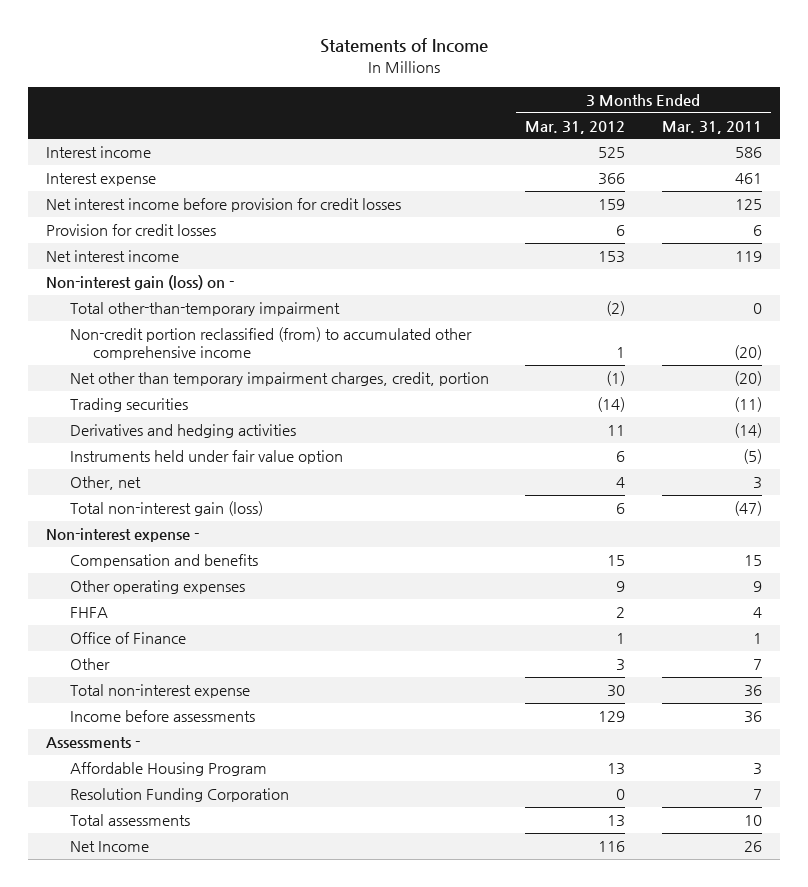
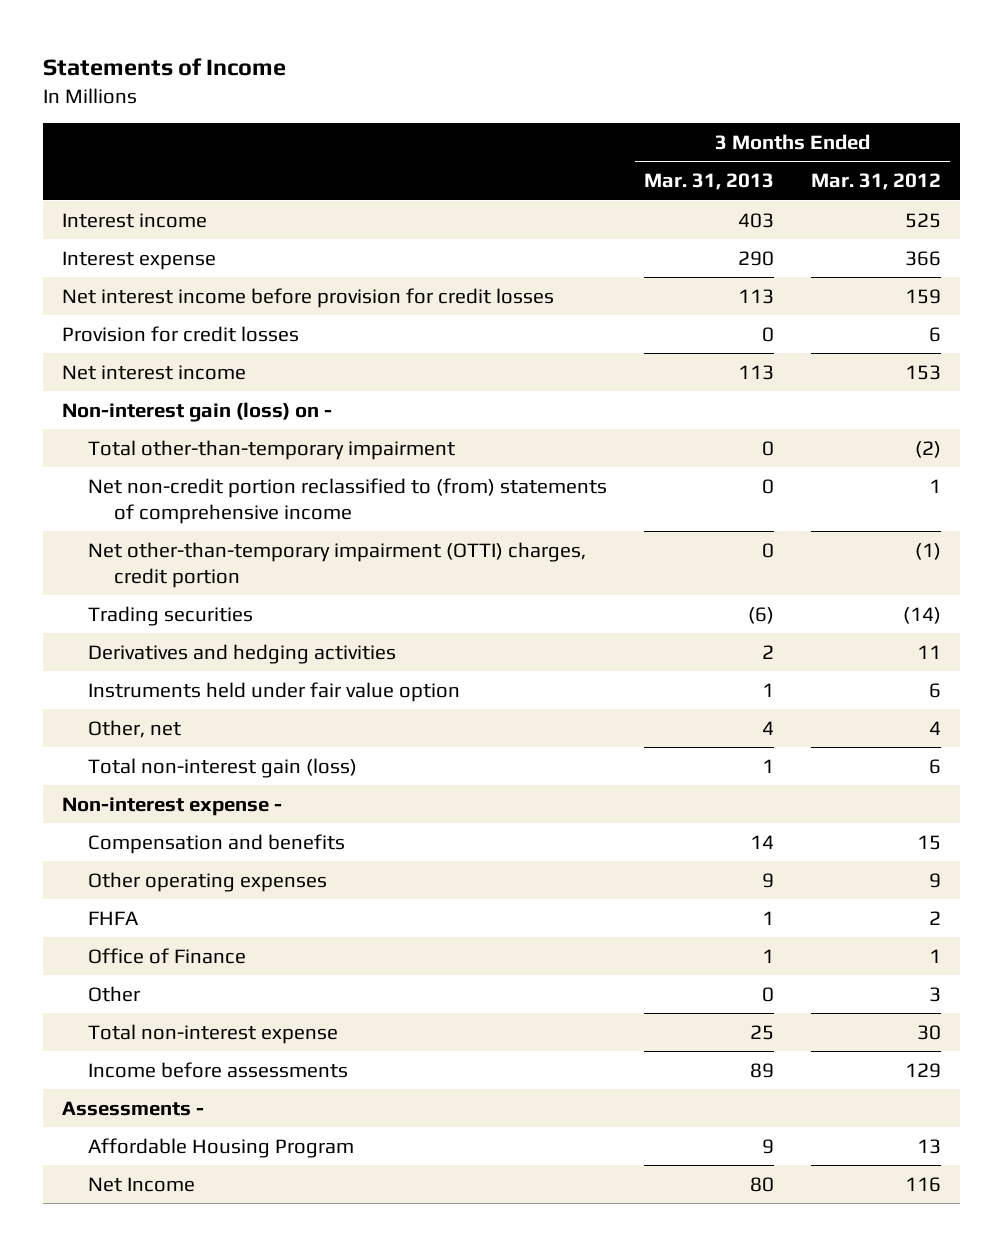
[661,120,762,134] Mar. 31, 2011 -> none
none -> [643,173,774,191] Mar. 31, 2013
[69,327,472,360] Non-credit portion reclassified (from) to accumulated other comprehensive income -> [87,477,607,524] Net non-credit portion reclassified to (from) statements of comprehensive income
[69,372,489,387] Net other than temporary impairment charges, credit, portion -> [87,541,586,588] Net other-than-temporary impairment (OTTI) charges, credit portion
[69,788,289,803] Resolution Funding Corporation -> none
[69,814,190,827] Total assessments -> none

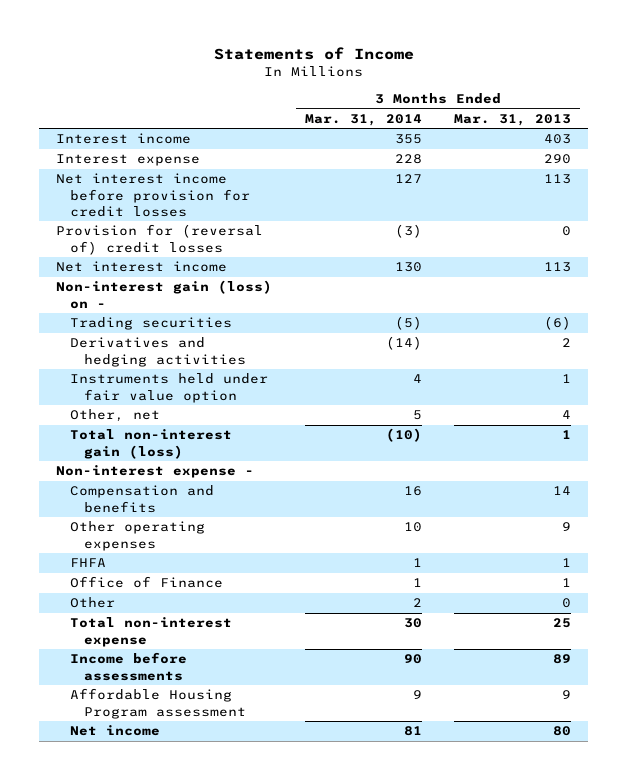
[811,173,942,191] Mar. 31, 2012 -> none
none -> [304,113,422,126] Mar. 31, 2014
[62,325,300,342] Provision for credit losses -> [55,224,263,255] Provision for (reversal of) credit losses
[87,439,455,460] Total other-than-temporary impairment -> none
[87,477,607,524] Net non-credit portion reclassified to (from) statements of comprehensive income -> none
[87,541,586,588] Net other-than-temporary impairment (OTTI) charges, credit portion -> none
[62,1100,205,1116] Assessments - -> none
[87,1137,354,1158] Affordable Housing Program -> [70,688,247,719] Affordable Housing Program assessment
[87,1176,195,1192] Net Income -> [70,725,161,737] Net income

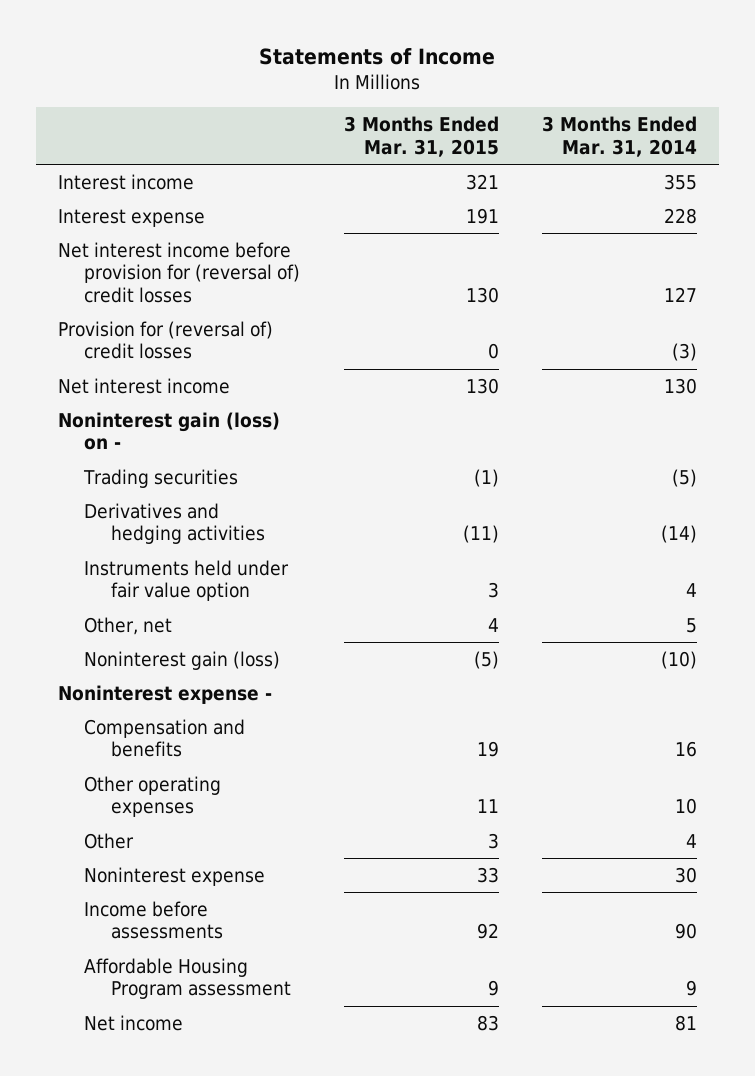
[454,113,572,126] Mar. 31, 2013 -> none
none -> [343,116,499,157] 3 Months Ended Mar. 31, 2015
[55,173,251,218] Net interest income before provision for credit losses -> [57,241,301,303] Net interest income before provision for (reversal of) credit losses
[55,280,272,309] Non-interest gain (loss) on - -> [57,411,280,451] Noninterest gain (loss) on -
[70,429,233,459] Total non-interest gain (loss) -> [84,650,281,670] Noninterest gain (loss)
[55,465,254,479] Non-interest expense - -> [57,684,272,704] Noninterest expense -
[70,558,107,568] FHFA -> none
[70,576,224,589] Office of Finance -> none
[412,598,422,608] 2 -> [686,833,698,848] 4
[70,617,233,647] Total non-interest expense -> [84,866,266,886] Noninterest expense

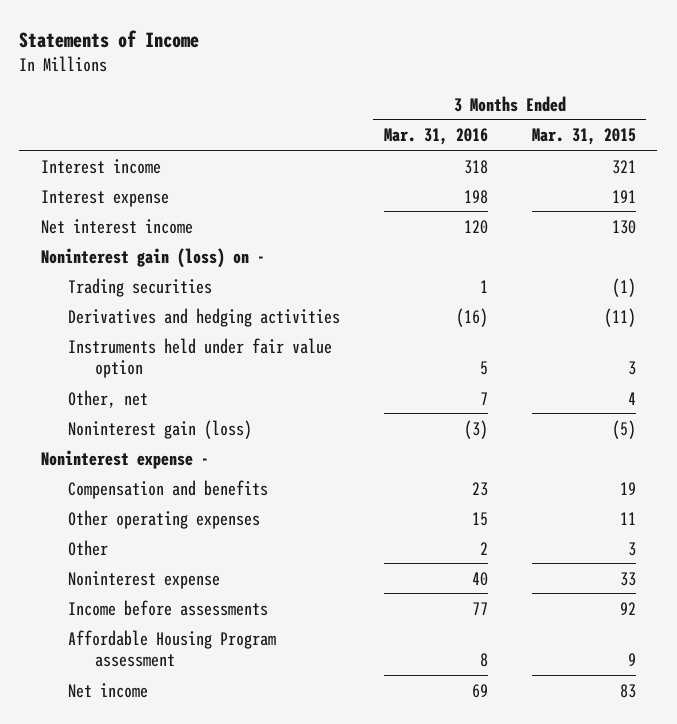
[542,116,698,157] 3 Months Ended Mar. 31, 2014 -> none
none -> [383,128,488,146] Mar. 31, 2016
[57,241,301,303] Net interest income before provision for (reversal of) credit losses -> none
[57,320,273,360] Provision for (reversal of) credit losses -> none

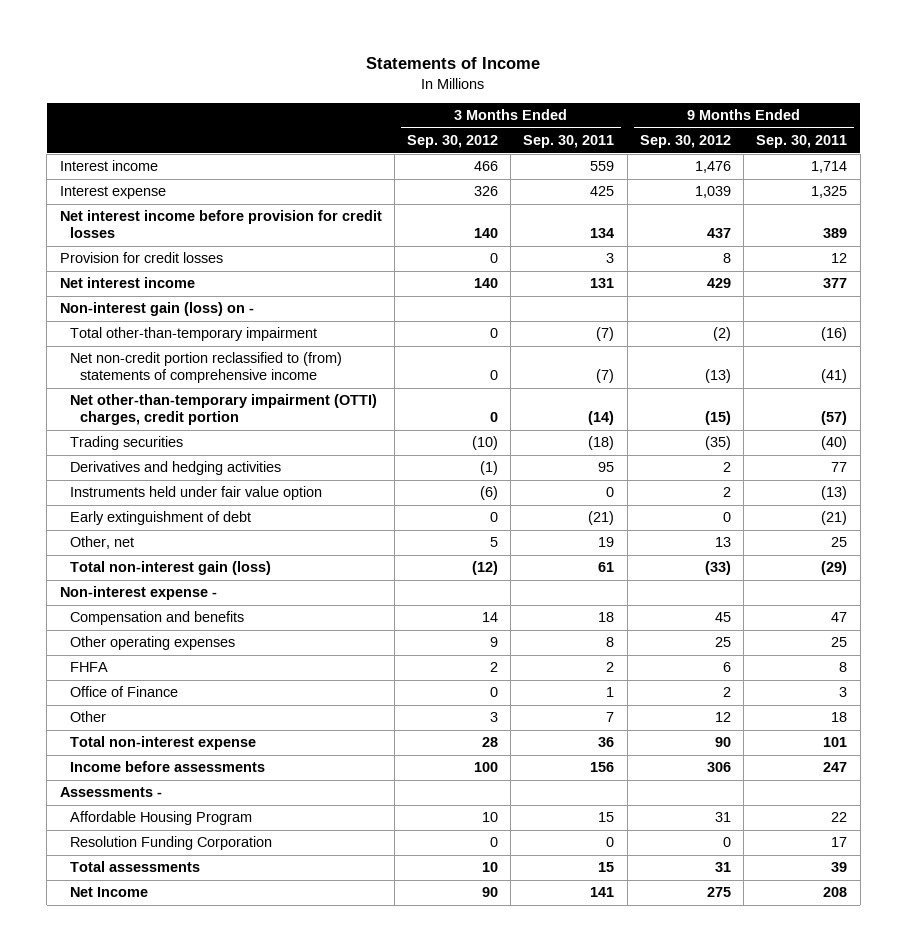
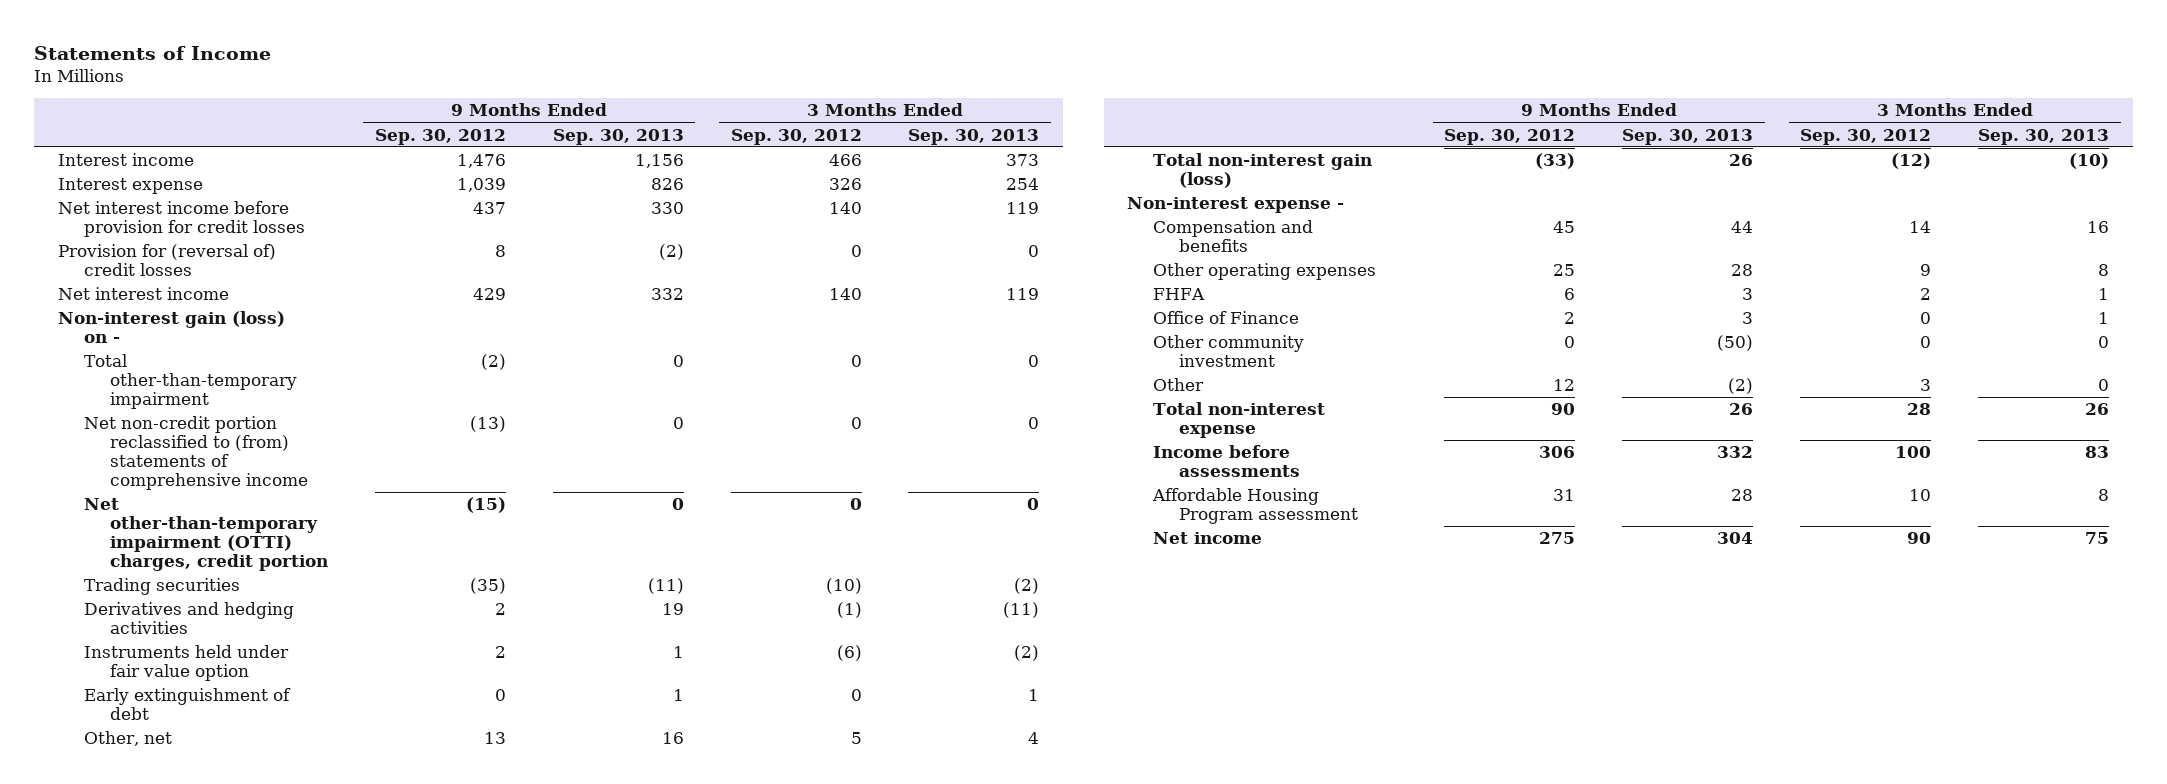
[523,135,615,149] Sep. 30, 2011 -> none
[756,135,848,149] Sep. 30, 2011 -> none
none -> [552,128,684,145] Sep. 30, 2013
none -> [908,128,1040,145] Sep. 30, 2013
[59,252,223,264] Provision for credit losses -> [57,244,276,277] Provision for (reversal of) credit losses
none -> [1153,335,1305,368] Other community investment
[59,787,162,798] Assessments - -> none
[70,836,273,851] Resolution Funding Corporation -> none
[70,861,201,873] Total assessments -> none
[70,811,253,826] Affordable Housing Program -> [1152,488,1359,525] Affordable Housing Program assessment
[70,887,149,898] Net Income -> [1153,532,1263,545] Net income

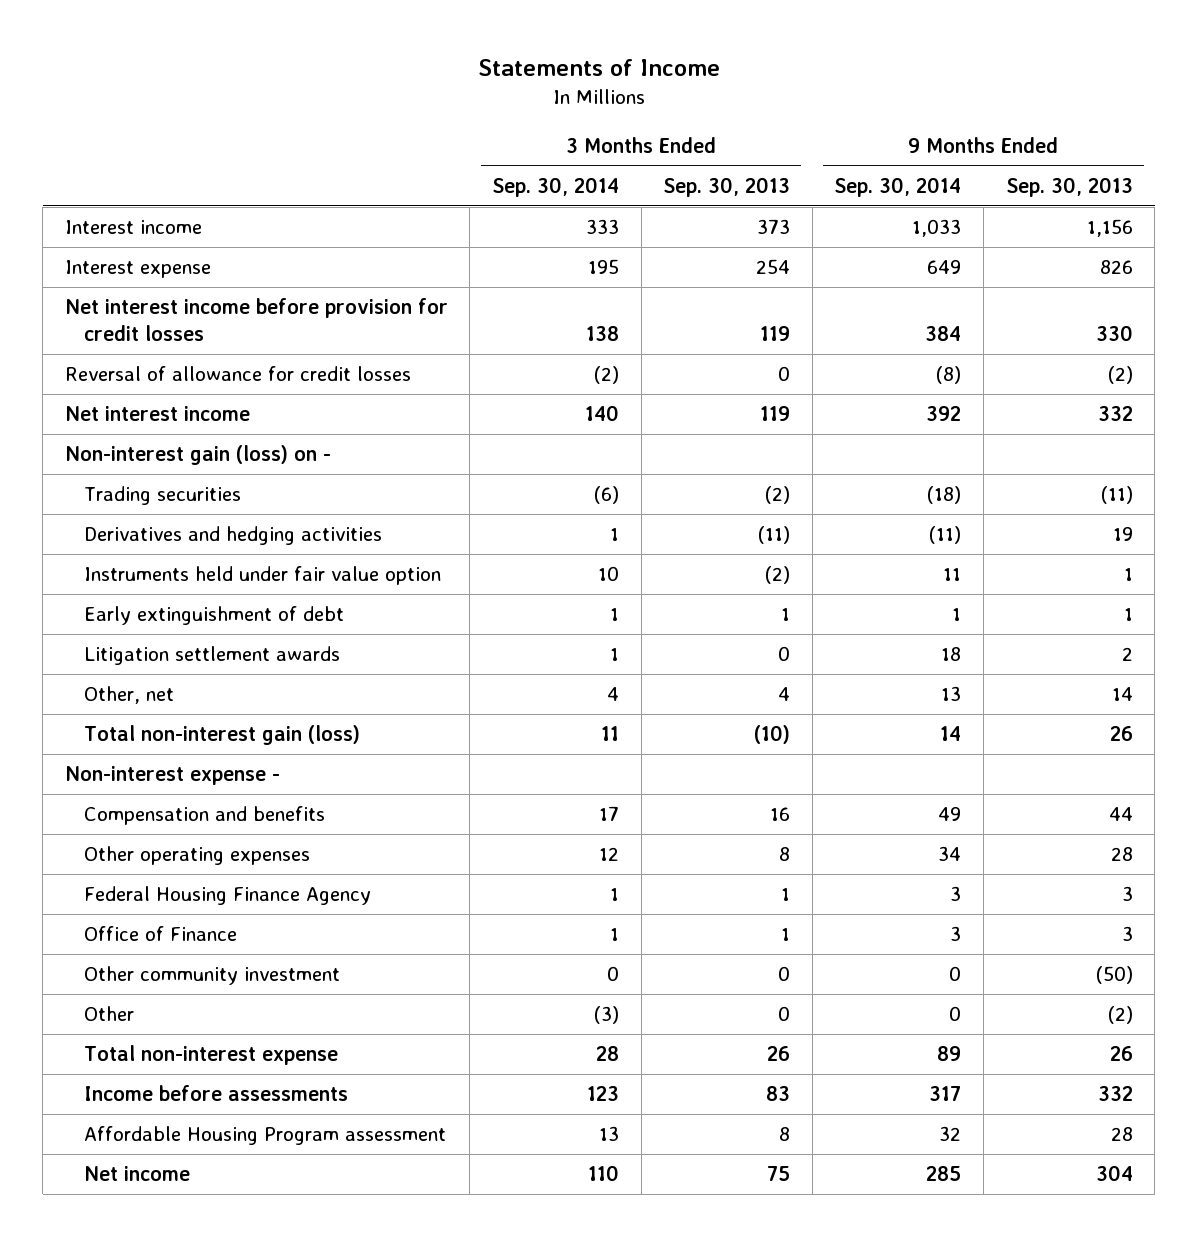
[374,128,506,145] Sep. 30, 2012 -> none
[730,128,862,145] Sep. 30, 2012 -> none
none -> [491,176,619,197] Sep. 30, 2014
none -> [834,176,962,197] Sep. 30, 2014
[57,244,276,277] Provision for (reversal of) credit losses -> [64,366,411,382] Reversal of allowance for credit losses
[83,354,297,410] Total other-than-temporary impairment -> none
[83,416,308,491] Net non-credit portion reclassified to (from) statements of comprehensive income -> none
[83,498,328,572] Net other-than-temporary impairment (OTTI) charges, credit portion -> none
none -> [83,646,340,666] Litigation settlement awards
[661,732,684,745] 16 -> [1111,687,1133,702] 14
[1153,288,1206,301] FHFA -> [83,886,371,906] Federal Housing Finance Agency

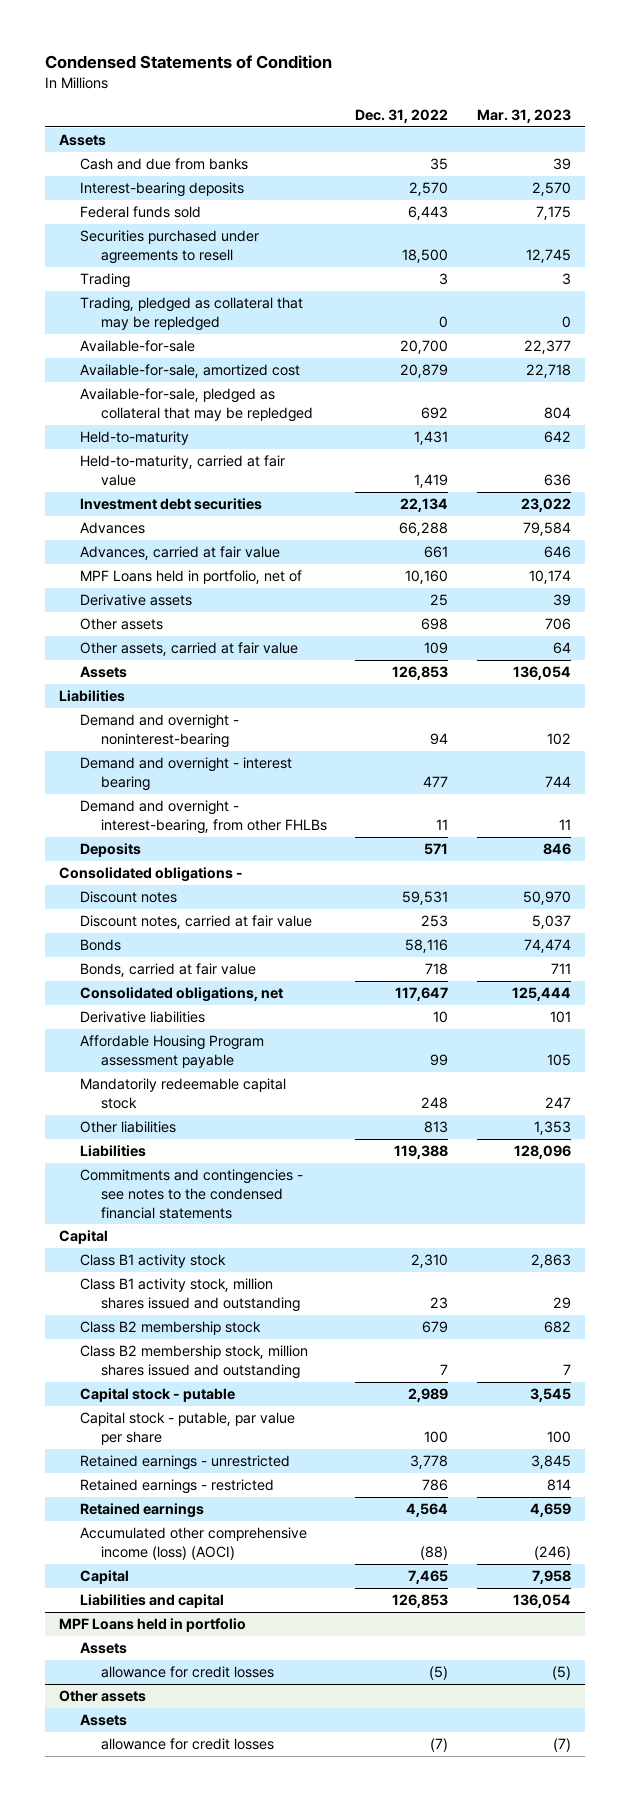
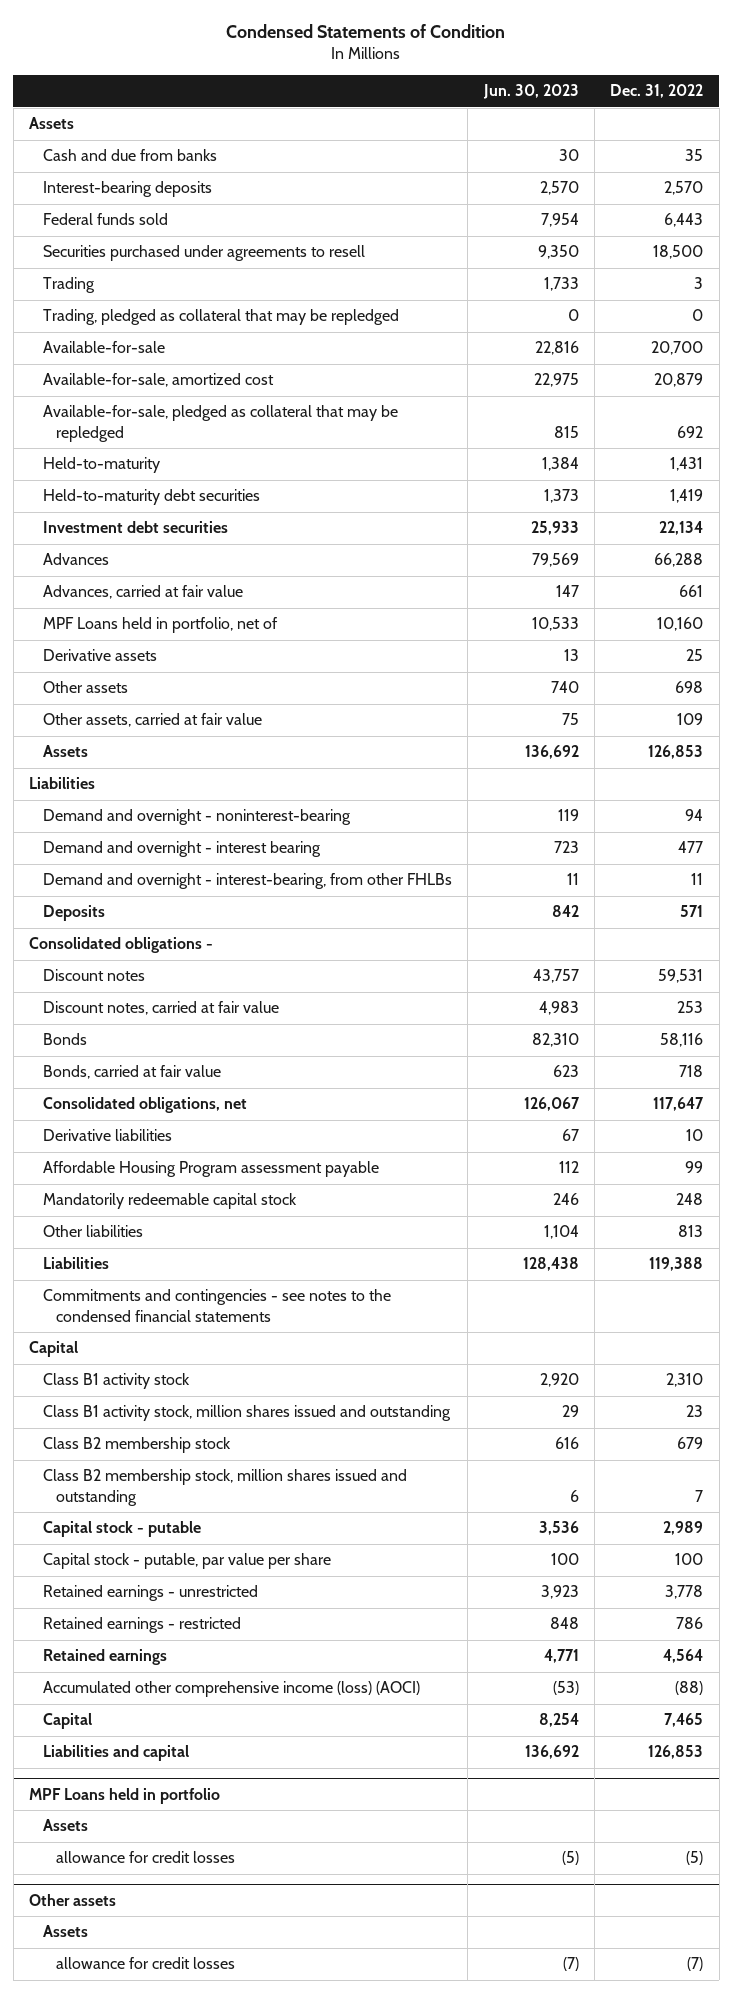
[476,108,571,123] Mar. 31, 2023 -> none
none -> [482,84,579,100] Jun. 30, 2023
[80,455,286,486] Held-to-maturity, carried at fair value -> [42,489,260,506] Held-to-maturity debt securities

